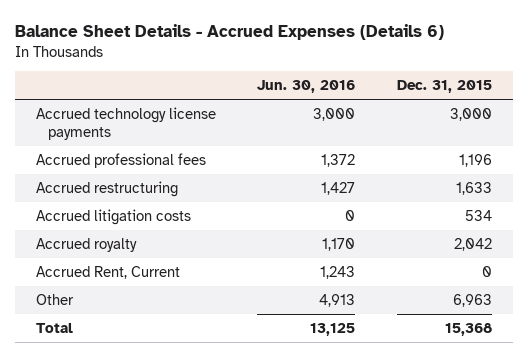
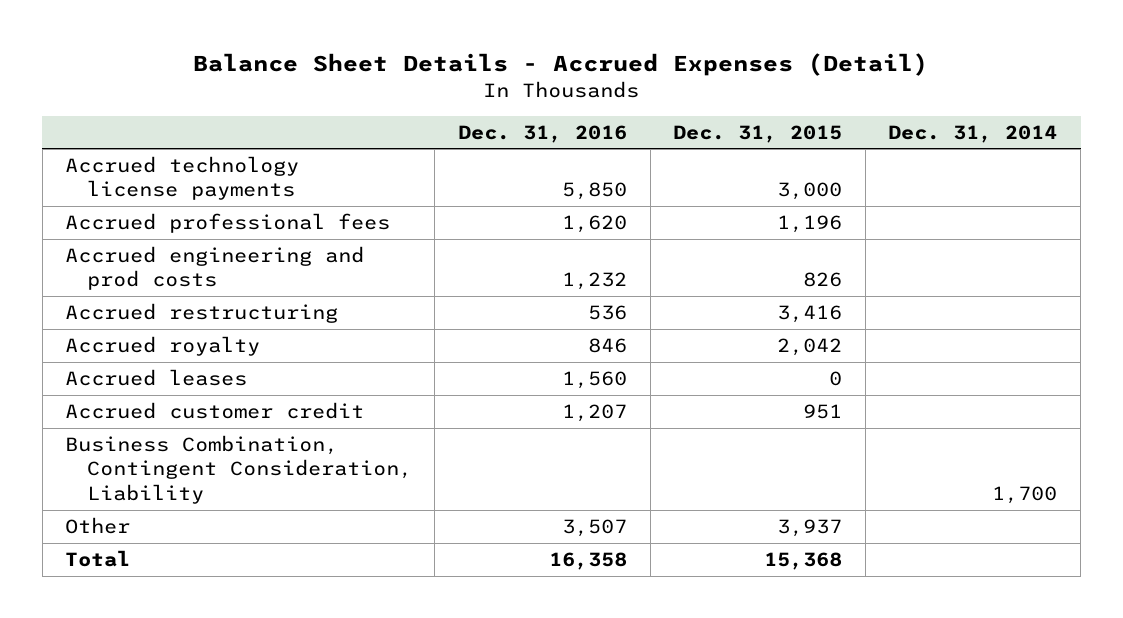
[14,24,444,41] Balance Sheet Details - Accrued Expenses (Details 6) -> [193,53,929,77] Balance Sheet Details - Accrued Expenses (Detail)
[257,80,356,94] Jun. 30, 2016 -> none
none -> [457,124,627,143] Dec. 31, 2016
none -> [888,124,1058,143] Dec. 31, 2014
[35,208,191,225] Accrued litigation costs -> none
none -> [65,246,365,291] Accrued engineering and prod costs
[456,181,493,195] 1,633 -> [777,305,843,324] 3,416
[35,265,180,279] Accrued Rent, Current -> none
none -> [65,369,248,387] Accrued leases
none -> [65,402,365,420] Accrued customer credit
none -> [65,435,412,504] Business Combination, Contingent Consideration, Liability
[453,293,493,307] 6,963 -> [777,519,843,538] 3,937

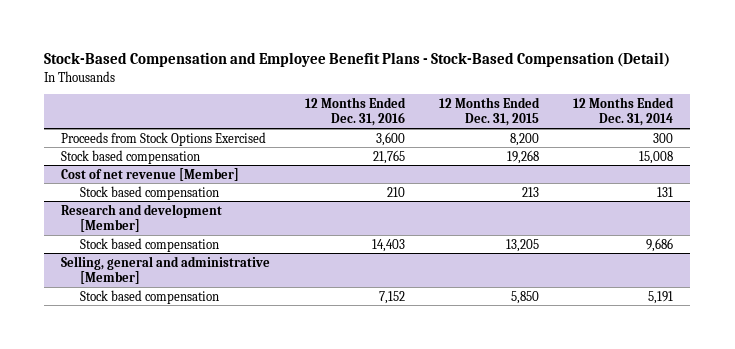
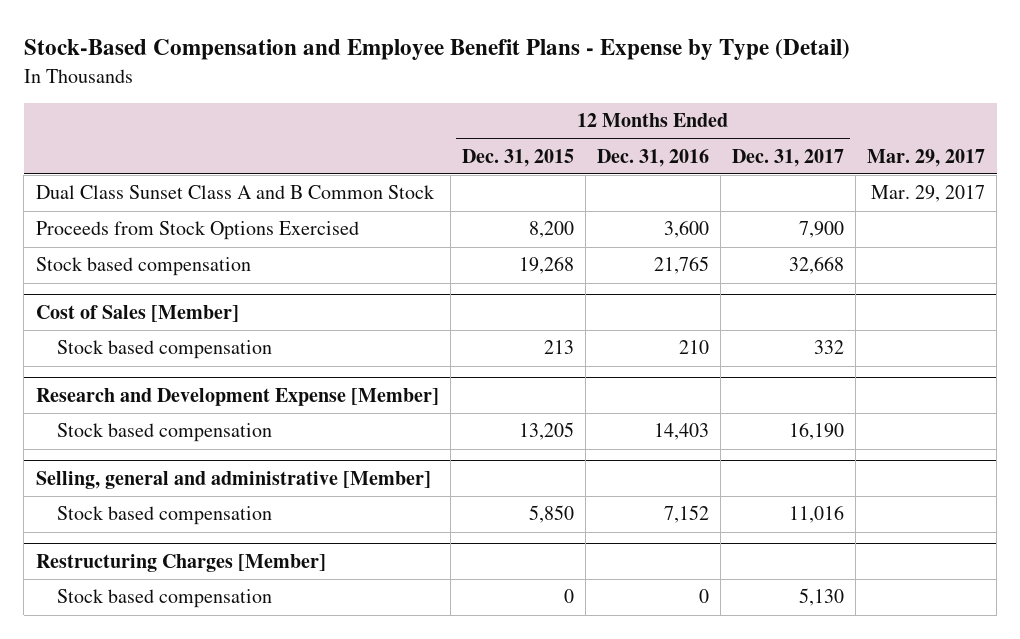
[44,52,671,68] Stock-Based Compensation and Employee Benefit Plans - Stock-Based Compensation (Detail) -> [23,39,850,61] Stock-Based Compensation and Employee Benefit Plans - Expense by Type (Detail)
[573,97,675,127] 12 Months Ended Dec. 31, 2014 -> none
none -> [731,148,844,167] Dec. 31, 2017
none -> [866,148,985,167] Mar. 29, 2017
none -> [35,185,435,200] Dual Class Sunset Class A and B Common Stock
[61,167,240,181] Cost of net revenue [Member] -> [35,305,239,323] Cost of Sales [Member]
[61,203,223,232] Research and development [Member] -> [35,388,439,407] Research and Development Expense [Member]
none -> [35,554,326,573] Restructuring Charges [Member]
none -> [56,589,272,609] Stock based compensation

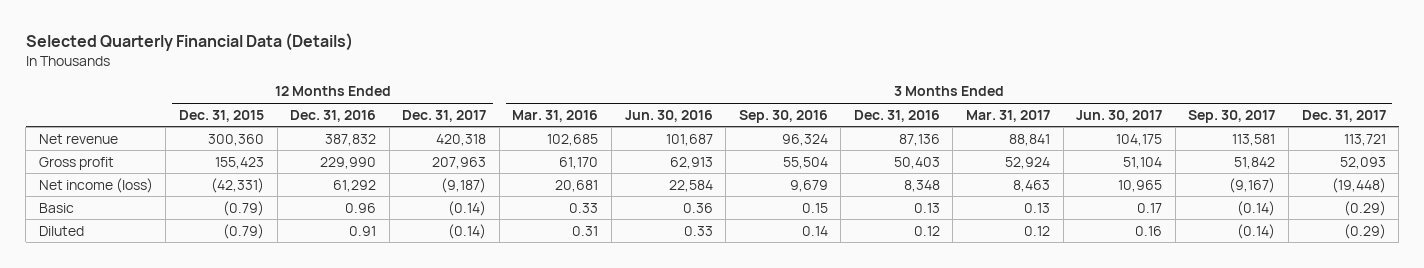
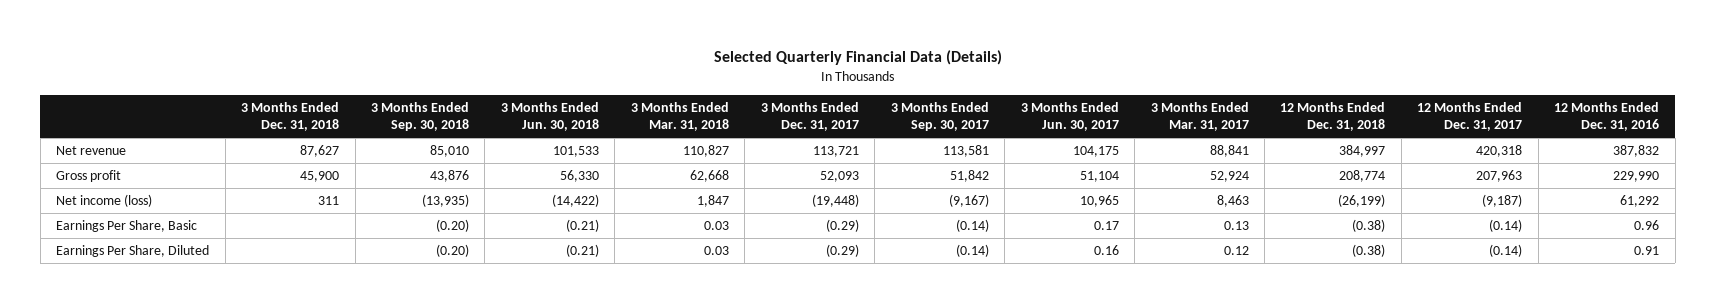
[178,109,264,122] Dec. 31, 2015 -> none
[512,109,599,122] Mar. 31, 2016 -> none
[624,109,713,122] Jun. 30, 2016 -> none
[738,109,828,123] Sep. 30, 2016 -> none
[853,109,940,122] Dec. 31, 2016 -> none
none -> [241,101,340,132] 3 Months Ended Dec. 31, 2018
none -> [370,101,469,132] 3 Months Ended Sep. 30, 2018
none -> [500,101,599,132] 3 Months Ended Jun. 30, 2018
none -> [630,101,729,132] 3 Months Ended Mar. 31, 2018
none -> [1280,101,1386,132] 12 Months Ended Dec. 31, 2018
[38,202,74,213] Basic -> [56,219,198,232] Earnings Per Share, Basic
[38,225,84,236] Diluted -> [56,244,210,257] Earnings Per Share, Diluted

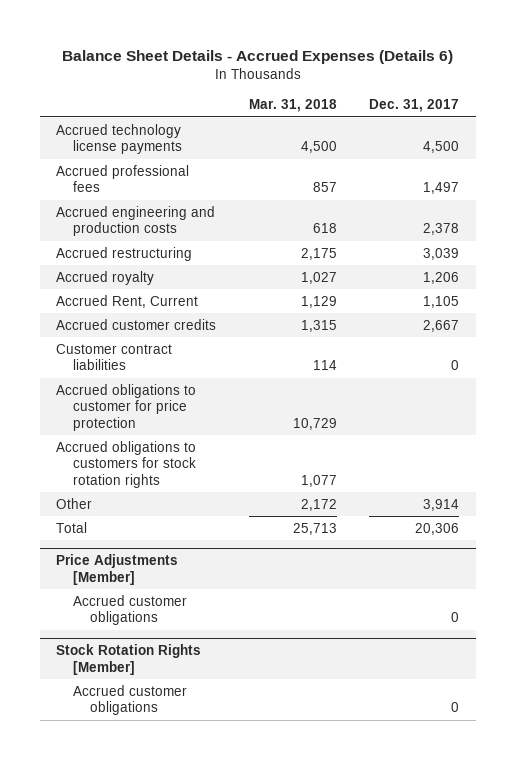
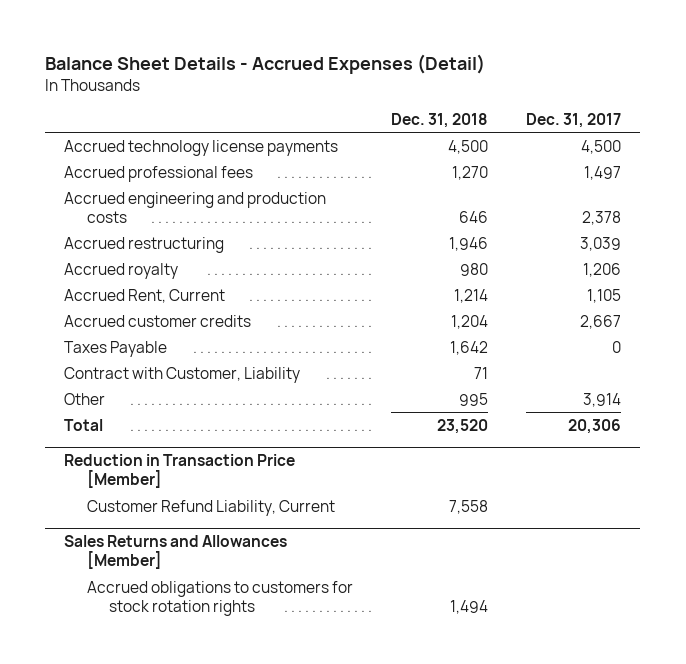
[61,49,453,64] Balance Sheet Details - Accrued Expenses (Details 6) -> [45,53,486,74] Balance Sheet Details - Accrued Expenses (Detail)
[248,99,337,113] Mar. 31, 2018 -> none
none -> [390,113,488,129] Dec. 31, 2018
[56,343,173,371] Customer contract liabilities -> none
[56,383,197,432] Accrued obligations to customer for price protection -> none
[56,440,197,489] Accrued obligations to customers for stock rotation rights -> none
none -> [64,340,168,357] Taxes Payable
none -> [64,366,301,383] Contract with Customer, Liability
[56,554,179,585] Price Adjustments [Member] -> none
[73,594,188,626] Accrued customer obligations -> none
[56,644,202,675] Stock Rotation Rights [Member] -> none
[73,684,188,716] Accrued customer obligations -> none
none -> [64,454,296,489] Reduction in Transaction Price [Member]
none -> [86,499,335,516] Customer Refund Liability, Current
none -> [64,535,288,570] Sales Returns and Allowances [Member]
none -> [86,580,353,616] Accrued obligations to customers for stock rotation rights

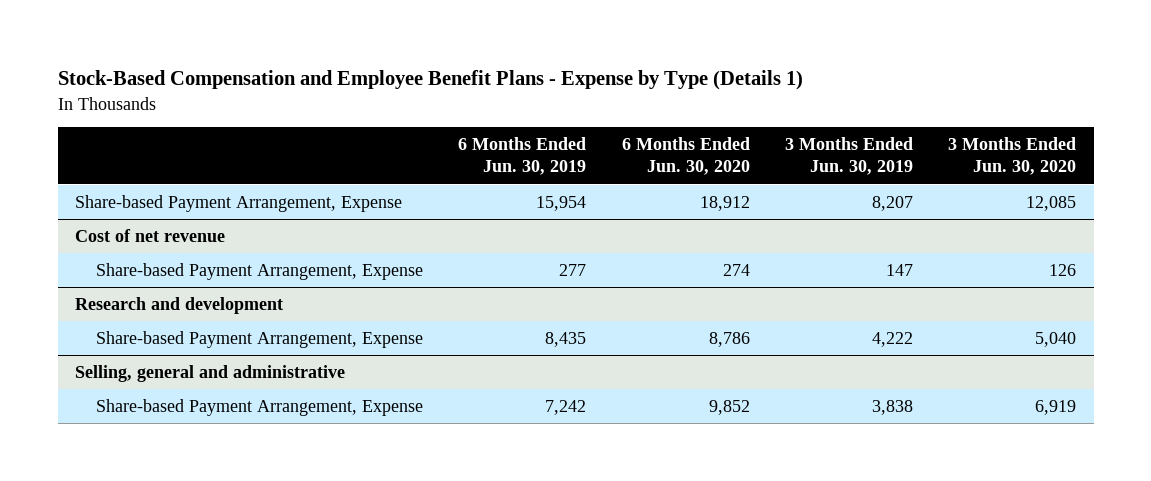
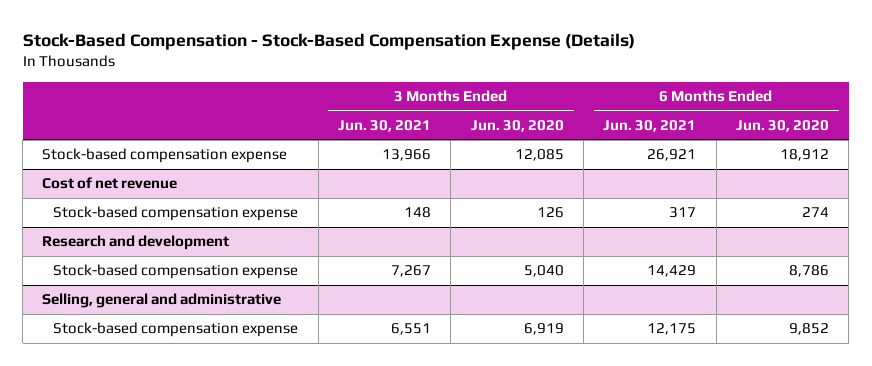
[57,70,803,91] Stock-Based Compensation and Employee Benefit Plans - Expense by Type (Details 1) -> [22,33,635,51] Stock-Based Compensation - Stock-Based Compensation Expense (Details)
[458,137,587,176] 6 Months Ended Jun. 30, 2019 -> none
[784,137,913,176] 3 Months Ended Jun. 30, 2019 -> none
none -> [338,119,432,132] Jun. 30, 2021
none -> [603,119,697,132] Jun. 30, 2021
[75,194,403,212] Share-based Payment Arrangement, Expense -> [42,148,288,164] Stock-based compensation expense
[95,262,423,280] Share-based Payment Arrangement, Expense -> [53,206,299,222] Stock-based compensation expense
[95,330,423,348] Share-based Payment Arrangement, Expense -> [53,264,299,280] Stock-based compensation expense
[95,398,423,416] Share-based Payment Arrangement, Expense -> [53,322,299,338] Stock-based compensation expense

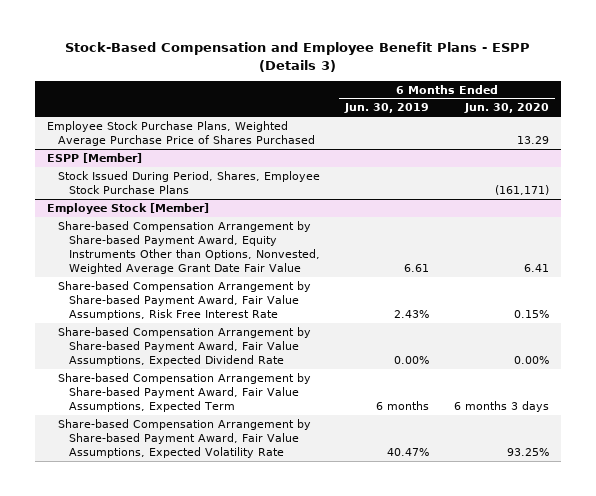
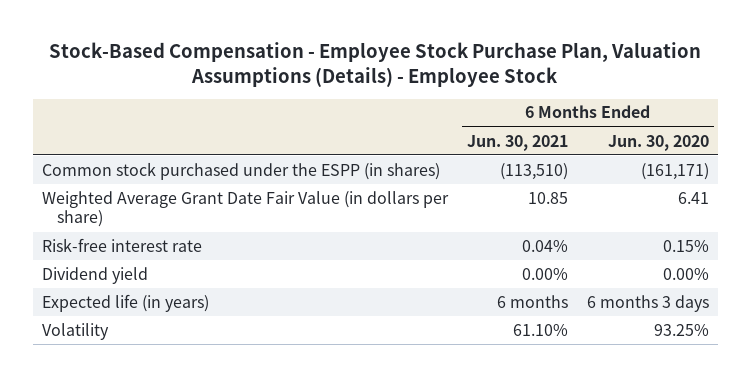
[65,42,531,72] Stock-Based Compensation and Employee Benefit Plans - ESPP (Details 3) -> [49,41,702,87] Stock-Based Compensation - Employee Stock Purchase Plan, Valuation Assumptions (Details) - Employee Stock
[343,103,429,114] Jun. 30, 2019 -> none
none -> [466,134,568,151] Jun. 30, 2021
[47,120,315,147] Employee Stock Purchase Plans, Weighted Average Purchase Price of Shares Purchased -> none
[47,152,143,163] ESPP [Member] -> none
[47,202,210,214] Employee Stock [Member] -> none
[57,170,320,195] Stock Issued During Period, Shares, Employee Stock Purchase Plans -> [42,161,441,180] Common stock purchased under the ESPP (in shares)
[57,220,320,275] Share-based Compensation Arrangement by Share-based Payment Award, Equity Instruments Other than Options, Nonvested, Weighted Average Grant Date Fair Value -> [42,190,450,228] Weighted Average Grant Date Fair Value (in dollars per share)
[57,280,311,321] Share-based Compensation Arrangement by Share-based Payment Award, Fair Value Assumptions, Risk Free Interest Rate -> [42,237,203,252] Risk-free interest rate
[57,326,311,367] Share-based Compensation Arrangement by Share-based Payment Award, Fair Value Assumptions, Expected Dividend Rate -> [42,266,149,284] Dividend yield
[57,372,311,413] Share-based Compensation Arrangement by Share-based Payment Award, Fair Value Assumptions, Expected Term -> [42,293,210,312] Expected life (in years)
[57,418,311,459] Share-based Compensation Arrangement by Share-based Payment Award, Fair Value Assumptions, Expected Volatility Rate -> [42,322,110,340] Volatility

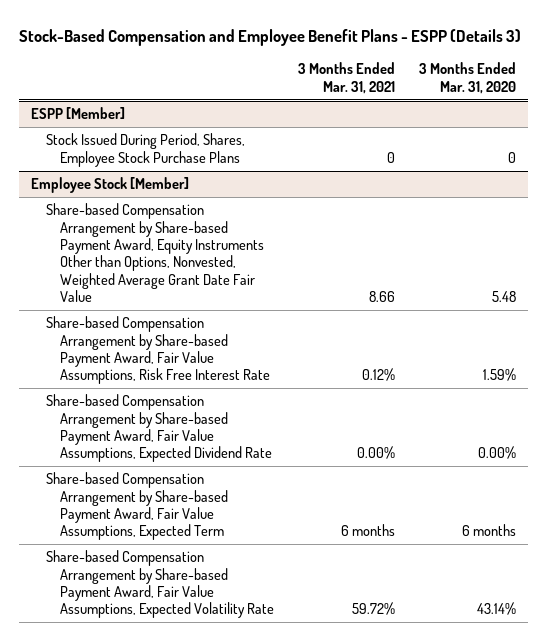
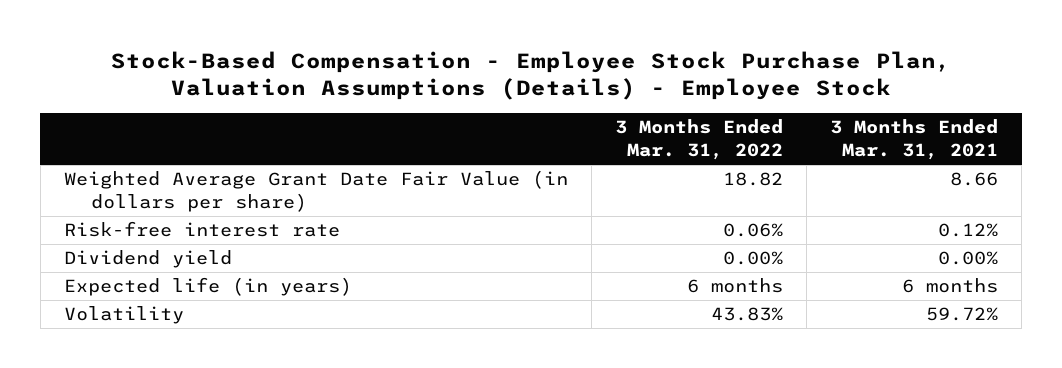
[19,28,522,46] Stock-Based Compensation and Employee Benefit Plans - ESPP (Details 3) -> [110,50,951,101] Stock-Based Compensation - Employee Stock Purchase Plan, Valuation Assumptions (Details) - Employee Stock
[419,62,517,94] 3 Months Ended Mar. 31, 2020 -> none
none -> [614,119,783,161] 3 Months Ended Mar. 31, 2022
[31,107,126,120] ESPP [Member] -> none
[45,133,245,167] Stock Issued During Period, Shares, Employee Stock Purchase Plans -> none
[31,177,190,194] Employee Stock [Member] -> none
[45,203,265,302] Share-based Compensation Arrangement by Share-based Payment Award, Equity Instruments Other than Options, Nonvested, Weighted Average Grant Date Fair Value -> [63,170,568,213] Weighted Average Grant Date Fair Value (in dollars per share)
[45,316,271,385] Share-based Compensation Arrangement by Share-based Payment Award, Fair Value Assumptions, Risk Free Interest Rate -> [63,221,340,238] Risk-free interest rate
[45,394,273,463] Share-based Compensation Arrangement by Share-based Payment Award, Fair Value Assumptions, Expected Dividend Rate -> [63,250,232,269] Dividend yield
[45,472,229,541] Share-based Compensation Arrangement by Share-based Payment Award, Fair Value Assumptions, Expected Term -> [63,277,352,297] Expected life (in years)
[45,550,275,619] Share-based Compensation Arrangement by Share-based Payment Award, Fair Value Assumptions, Expected Volatility Rate -> [63,306,184,325] Volatility

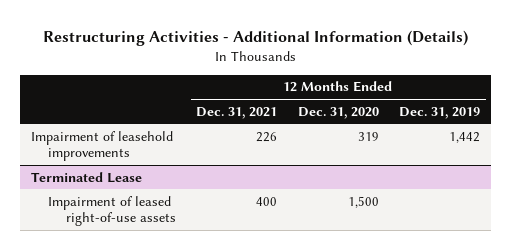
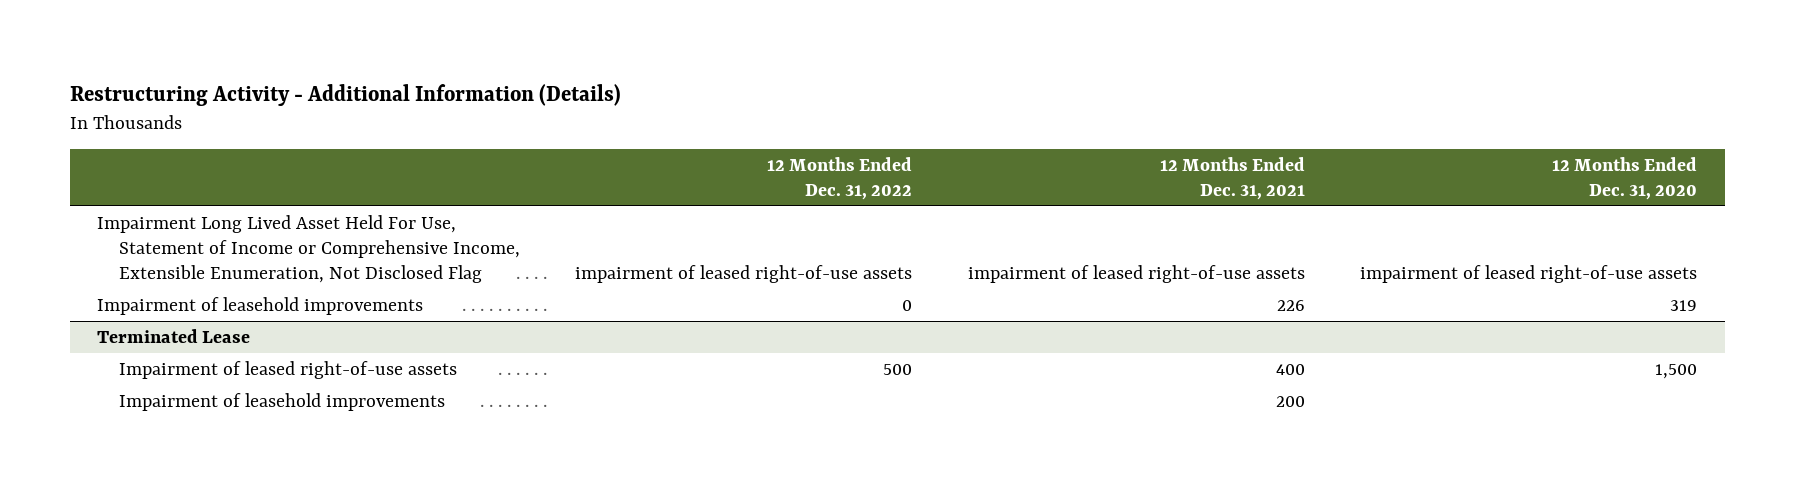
[42,29,468,46] Restructuring Activities - Additional Information (Details) -> [69,84,621,107] Restructuring Activity - Additional Information (Details)
[399,106,481,119] Dec. 31, 2019 -> none
none -> [767,156,913,200] 12 Months Ended Dec. 31, 2022
none -> [97,214,520,284] Impairment Long Lived Asset Held For Use, Statement of Income or Comprehensive Income, Extensible Enumeration, Not Disclosed Flag
none -> [118,392,445,411] Impairment of leasehold improvements

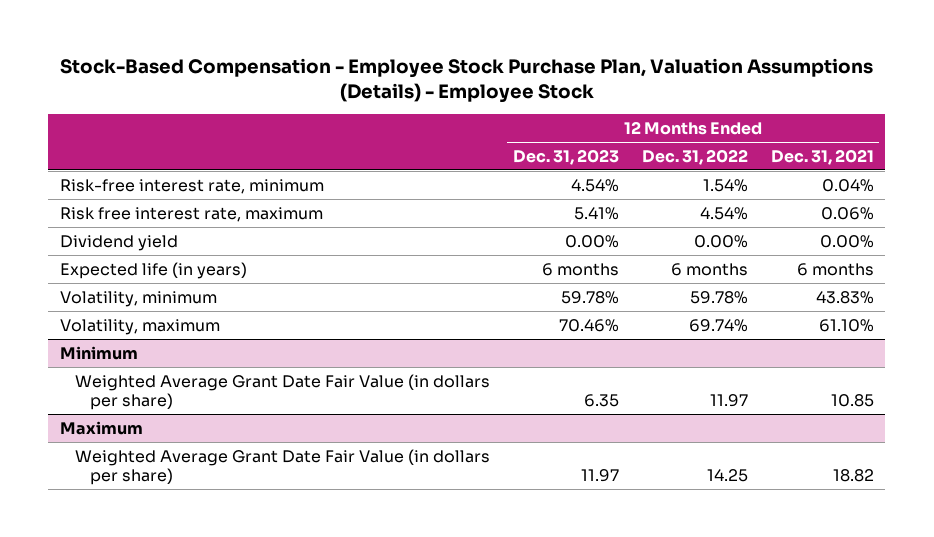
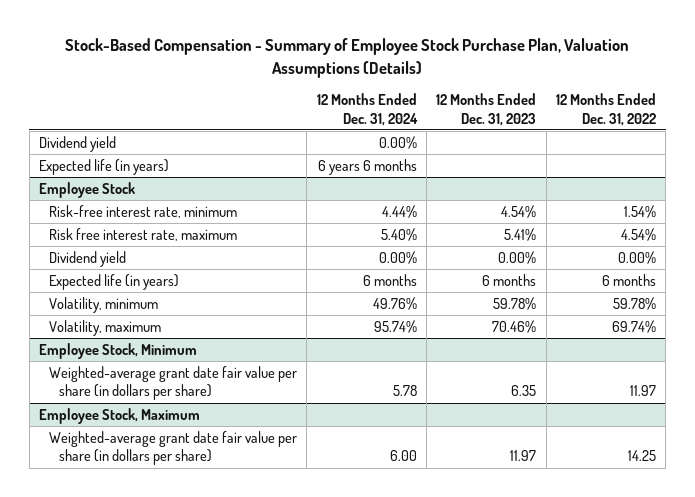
[59,58,873,104] Stock-Based Compensation - Employee Stock Purchase Plan, Valuation Assumptions (Details) - Employee Stock -> [65,38,630,78] Stock-Based Compensation - Summary of Employee Stock Purchase Plan, Valuation Assumptions (Details)
[770,148,874,165] Dec. 31, 2021 -> none
none -> [316,93,418,126] 12 Months Ended Dec. 31, 2024
none -> [38,135,116,152] Dividend yield
none -> [38,158,169,175] Expected life (in years)
none -> [38,181,135,198] Employee Stock
[59,345,138,360] Minimum -> none
[59,420,143,435] Maximum -> none
none -> [38,342,197,359] Employee Stock, Minimum
[74,373,490,410] Weighted Average Grant Date Fair Value (in dollars per share) -> [49,365,298,401] Weighted-average grant date fair value per share (in dollars per share)
none -> [38,407,200,424] Employee Stock, Maximum
[74,448,490,485] Weighted Average Grant Date Fair Value (in dollars per share) -> [49,430,298,466] Weighted-average grant date fair value per share (in dollars per share)

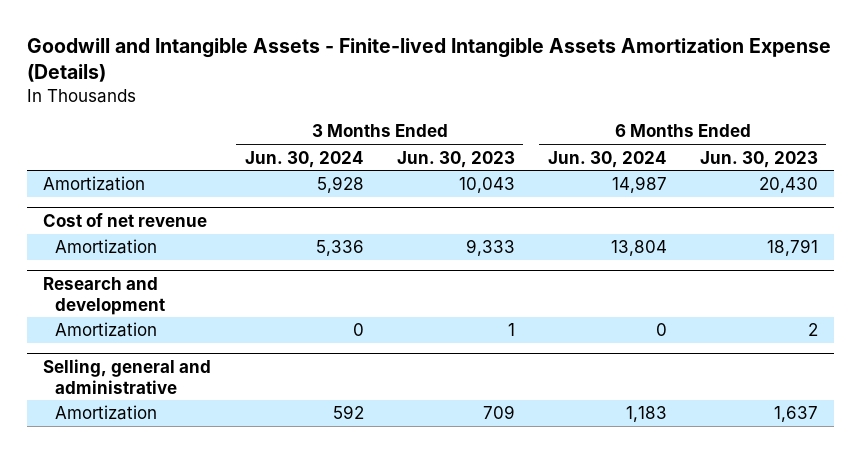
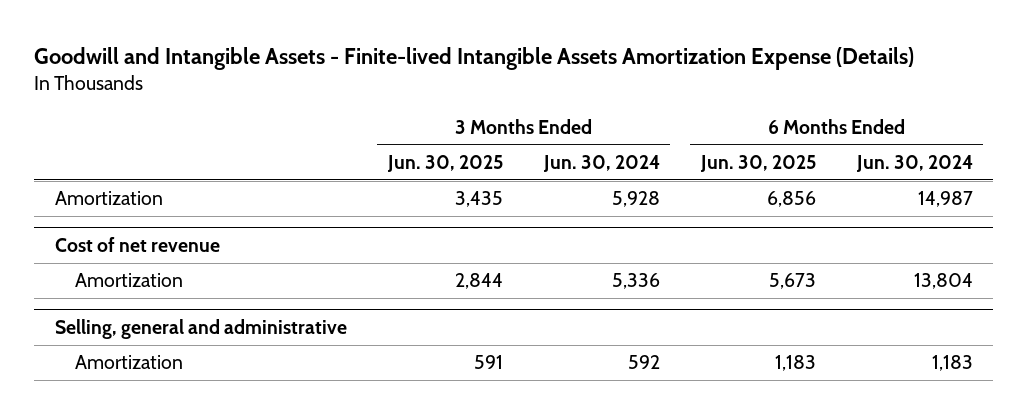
[396,150,515,168] Jun. 30, 2023 -> none
[699,150,818,168] Jun. 30, 2023 -> none
none -> [386,154,503,172] Jun. 30, 2025
none -> [699,154,816,172] Jun. 30, 2025
[43,276,166,315] Research and development -> none
[55,322,158,338] Amortization -> none

